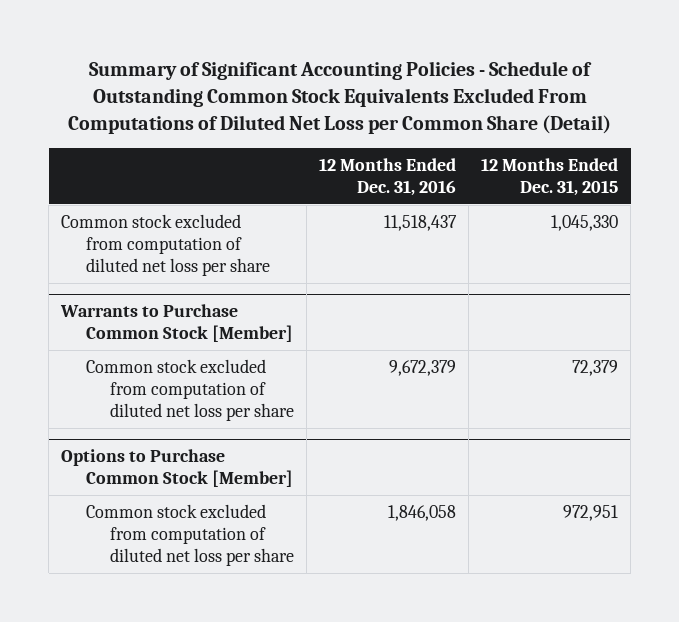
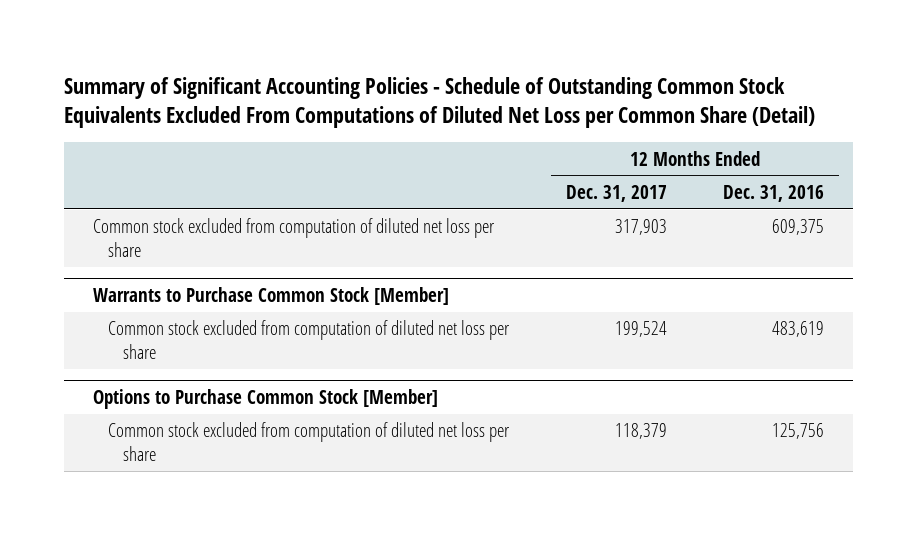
[481,157,619,196] 12 Months Ended Dec. 31, 2015 -> none
none -> [565,184,667,202] Dec. 31, 2017
[383,214,457,231] 11,518,437 -> [772,219,825,236] 609,375
[388,359,456,376] 9,672,379 -> [772,321,825,338] 483,619
[387,504,456,521] 1,846,058 -> [772,423,825,440] 125,756

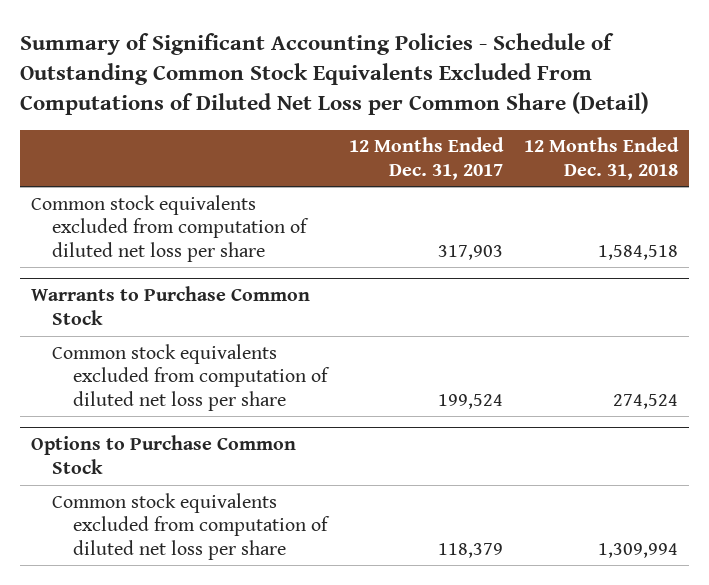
[723,184,825,202] Dec. 31, 2016 -> none
none -> [524,137,680,180] 12 Months Ended Dec. 31, 2018
[92,218,495,257] Common stock excluded from computation of diluted net loss per share -> [30,194,309,262] Common stock equivalents excluded from computation of diluted net loss per share
[92,287,449,306] Warrants to Purchase Common Stock [Member] -> [30,286,310,325] Warrants to Purchase Common Stock
[107,320,510,359] Common stock excluded from computation of diluted net loss per share -> [51,343,331,411] Common stock equivalents excluded from computation of diluted net loss per share
[92,389,438,410] Options to Purchase Common Stock [Member] -> [30,435,296,474] Options to Purchase Common Stock
[107,422,510,461] Common stock excluded from computation of diluted net loss per share -> [51,492,331,560] Common stock equivalents excluded from computation of diluted net loss per share

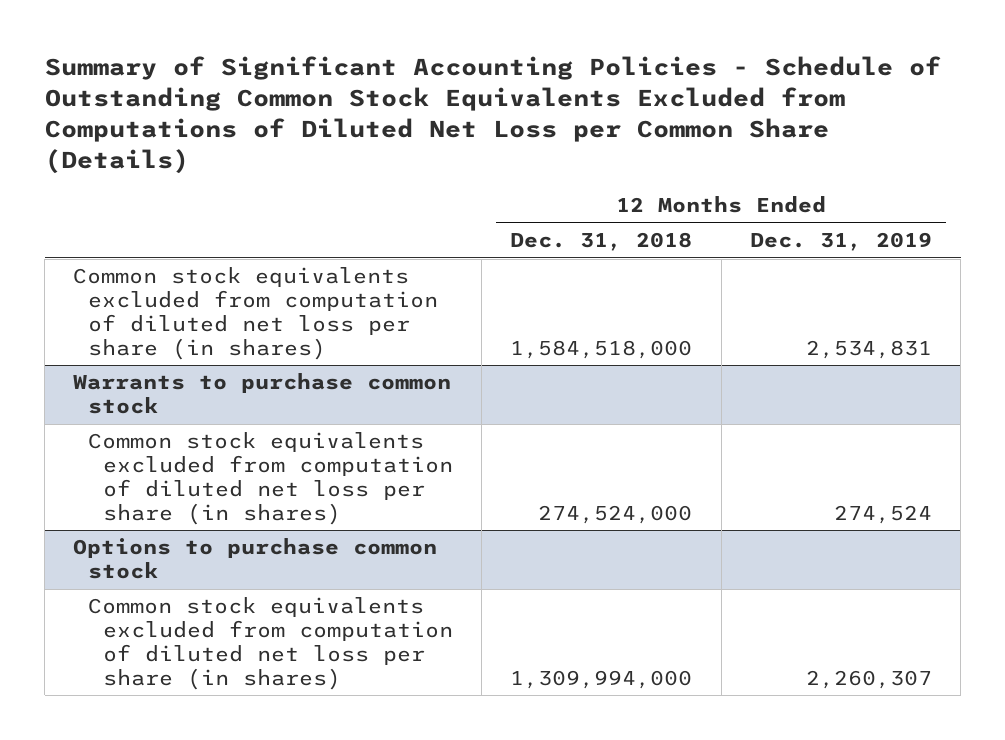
[19,33,649,116] Summary of Significant Accounting Policies - Schedule of Outstanding Common Stock Equivalents Excluded From Computations of Diluted Net Loss per Common Share (Detail) -> [44,56,941,175] Summary of Significant Accounting Policies - Schedule of Outstanding Common Stock Equivalents Excluded from Computations of Diluted Net Loss per Common Share (Details)
[348,137,504,180] 12 Months Ended Dec. 31, 2017 -> none
none -> [750,232,933,252] Dec. 31, 2019
[30,194,309,262] Common stock equivalents excluded from computation of diluted net loss per share -> [73,267,439,360] Common stock equivalents excluded from computation of diluted net loss per share (in shares)
[598,244,679,260] 1,584,518 -> [510,339,693,359] 1,584,518,000
[30,286,310,325] Warrants to Purchase Common Stock -> [73,373,452,415] Warrants to purchase common stock
[51,343,331,411] Common stock equivalents excluded from computation of diluted net loss per share -> [88,432,453,525] Common stock equivalents excluded from computation of diluted net loss per share (in shares)
[613,393,679,409] 274,524 -> [538,504,693,524] 274,524,000
[30,435,296,474] Options to Purchase Common Stock -> [73,538,438,580] Options to purchase common stock
[51,492,331,560] Common stock equivalents excluded from computation of diluted net loss per share -> [88,597,453,690] Common stock equivalents excluded from computation of diluted net loss per share (in shares)
[598,542,679,558] 1,309,994 -> [510,669,693,689] 1,309,994,000

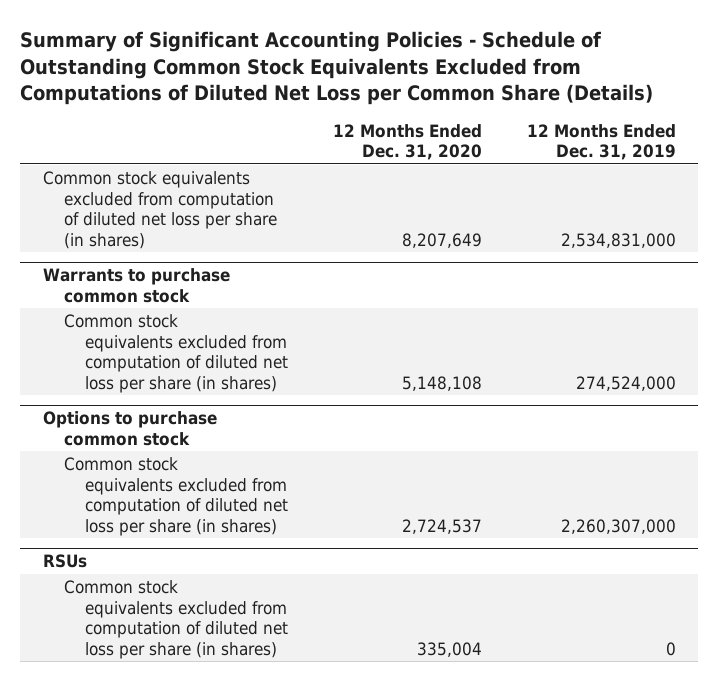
[510,232,693,252] Dec. 31, 2018 -> none
none -> [332,123,482,161] 12 Months Ended Dec. 31, 2020
[806,339,933,359] 2,534,831 -> [560,233,676,249] 2,534,831,000
[834,504,933,524] 274,524 -> [575,376,676,392] 274,524,000
[806,669,933,689] 2,260,307 -> [560,519,676,535] 2,260,307,000
none -> [42,554,87,569] RSUs
none -> [63,579,288,660] Common stock equivalents excluded from computation of diluted net loss per share (in shares)

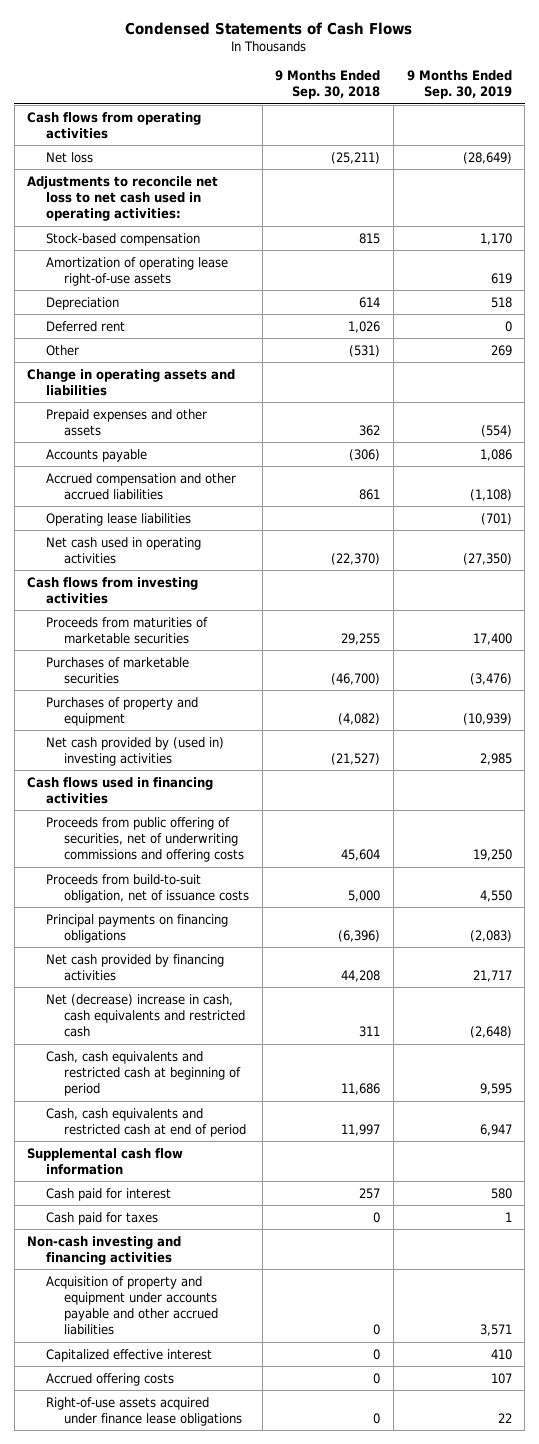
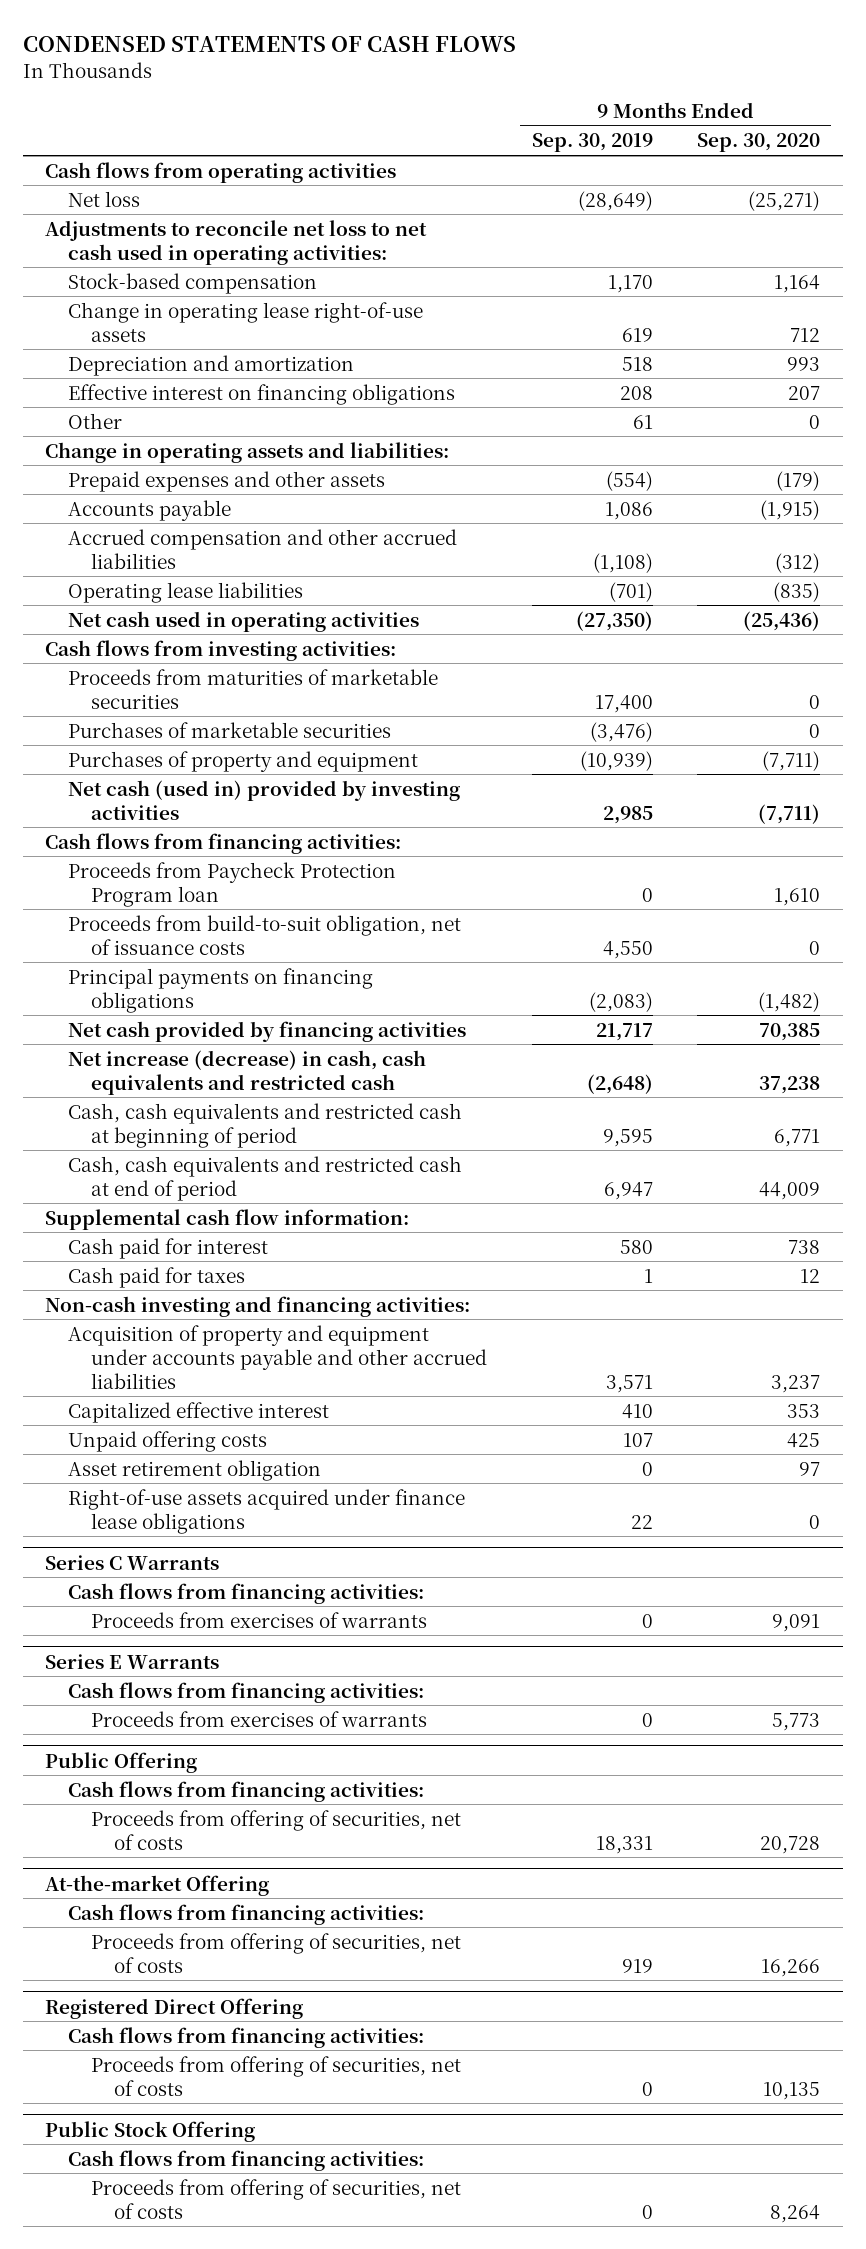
[125,21,413,35] Condensed Statements of Cash Flows -> [23,36,517,53] CONDENSED STATEMENTS OF CASH FLOWS
[275,70,381,100] 9 Months Ended Sep. 30, 2018 -> none
none -> [697,133,821,153] Sep. 30, 2020
[45,320,125,332] Deferred rent -> none
[45,256,228,286] Amortization of operating lease right-of-use assets -> [68,301,424,342] Change in operating lease right-of-use assets
[45,296,119,310] Depreciation -> [68,354,355,376] Depreciation and amortization
none -> [68,383,456,405] Effective interest on financing obligations
[490,344,512,356] 269 -> [632,414,653,429] 61
[27,368,236,396] Change in operating assets and liabilities -> [45,441,450,463] Change in operating assets and liabilities:
[27,576,199,604] Cash flows from investing activities -> [45,639,397,661] Cash flows from investing activities:
[45,816,245,863] Proceeds from public offering of securities, net of underwriting commissions and offering costs -> none
[45,736,224,766] Net cash provided by (used in) investing activities -> [68,779,461,820] Net cash (used in) provided by investing activities
[27,776,214,804] Cash flows used in financing activities -> [45,832,402,854] Cash flows from financing activities:
none -> [68,861,397,907] Proceeds from Paycheck Protection Program loan
[45,993,246,1038] Net (decrease) increase in cash, cash equivalents and restricted cash -> [68,1049,427,1095] Net increase (decrease) in cash, cash equivalents and restricted cash
[27,1147,184,1175] Supplemental cash flow information -> [45,1208,410,1230] Supplemental cash flow information:
[27,1235,182,1265] Non-cash investing and financing activities -> [45,1295,471,1317] Non-cash investing and financing activities:
[45,1372,174,1386] Accrued offering costs -> [68,1430,268,1452] Unpaid offering costs
none -> [68,1459,322,1481] Asset retirement obligation
none -> [45,1554,220,1570] Series C Warrants
none -> [68,1582,425,1604] Cash flows from financing activities:
none -> [91,1611,428,1628] Proceeds from exercises of warrants
none -> [45,1653,220,1669] Series E Warrants
none -> [68,1681,425,1703] Cash flows from financing activities:
none -> [91,1710,428,1727] Proceeds from exercises of warrants
none -> [45,1751,198,1773] Public Offering
none -> [68,1780,425,1802] Cash flows from financing activities:
none -> [91,1809,462,1850] Proceeds from offering of securities, net of costs
none -> [45,1874,270,1896] At-the-market Offering
none -> [68,1903,425,1925] Cash flows from financing activities:
none -> [91,1932,462,1973] Proceeds from offering of securities, net of costs
none -> [45,1997,304,2019] Registered Direct Offering
none -> [68,2026,425,2048] Cash flows from financing activities:
none -> [91,2055,462,2096] Proceeds from offering of securities, net of costs
none -> [45,2120,256,2142] Public Stock Offering
none -> [68,2149,425,2171] Cash flows from financing activities:
none -> [91,2178,462,2219] Proceeds from offering of securities, net of costs

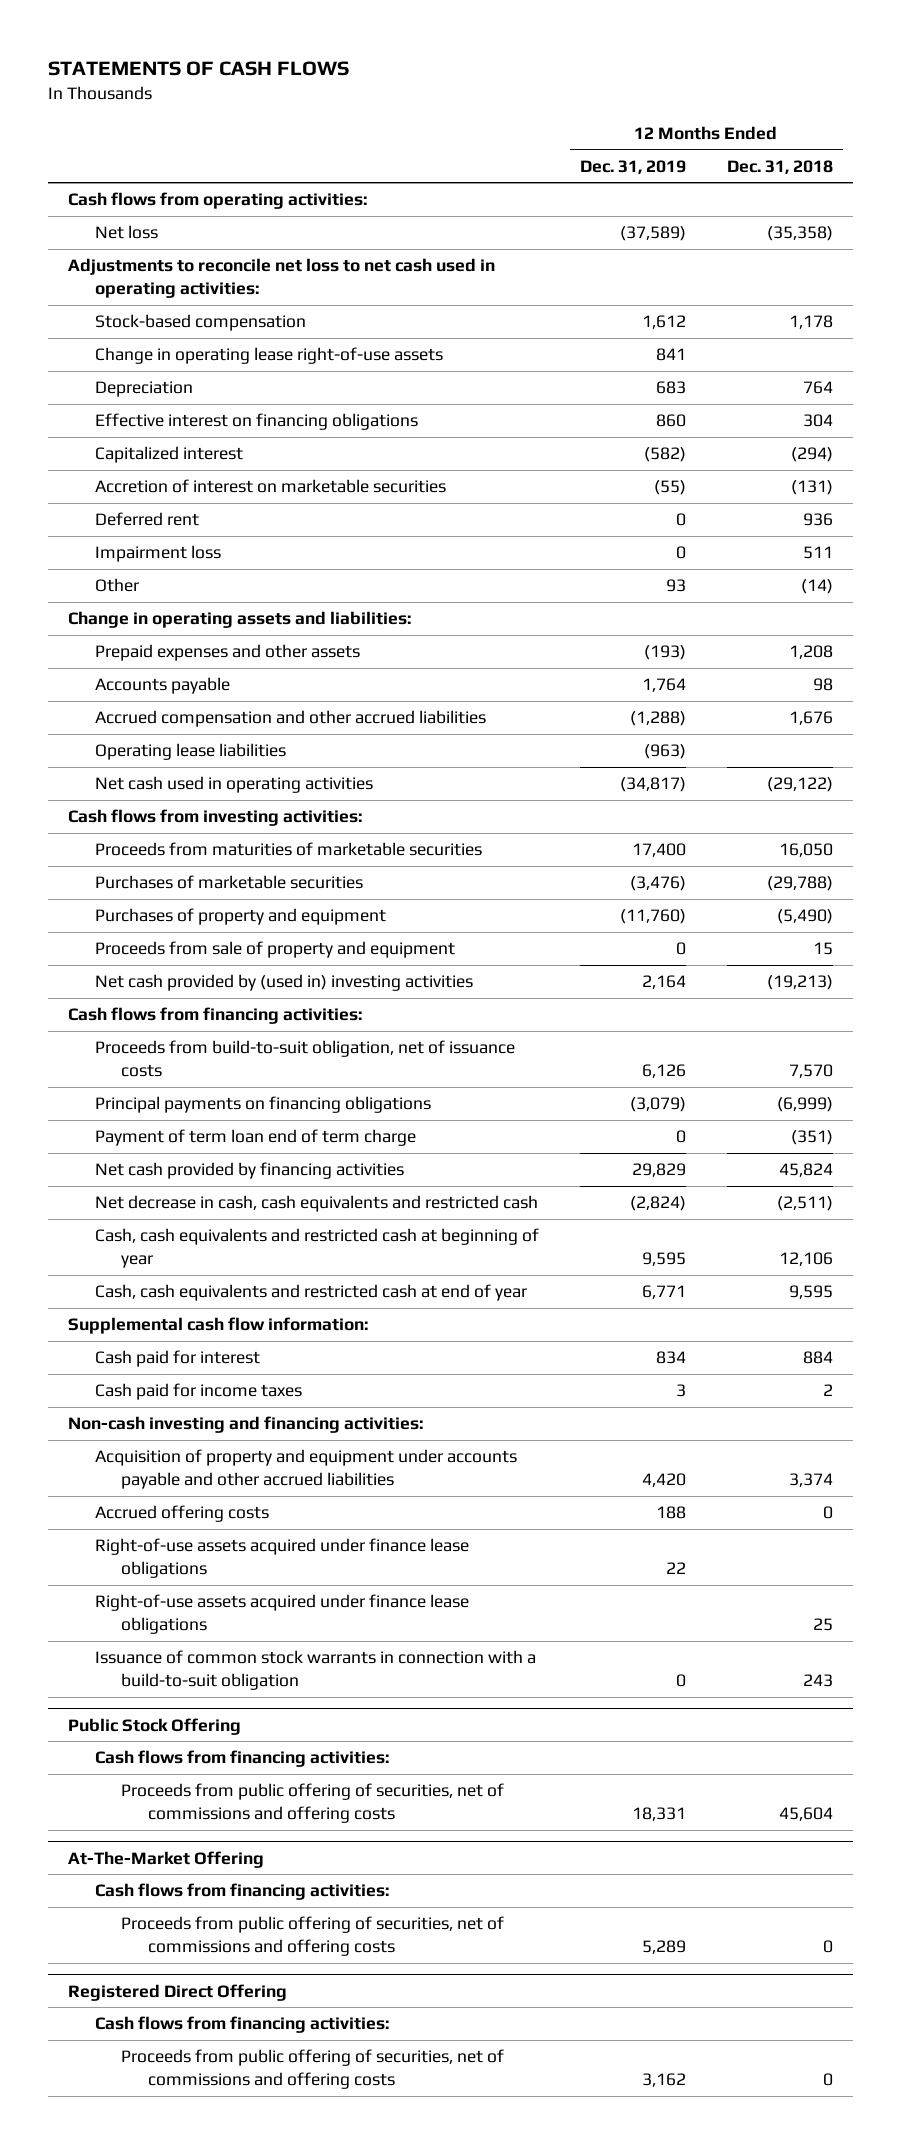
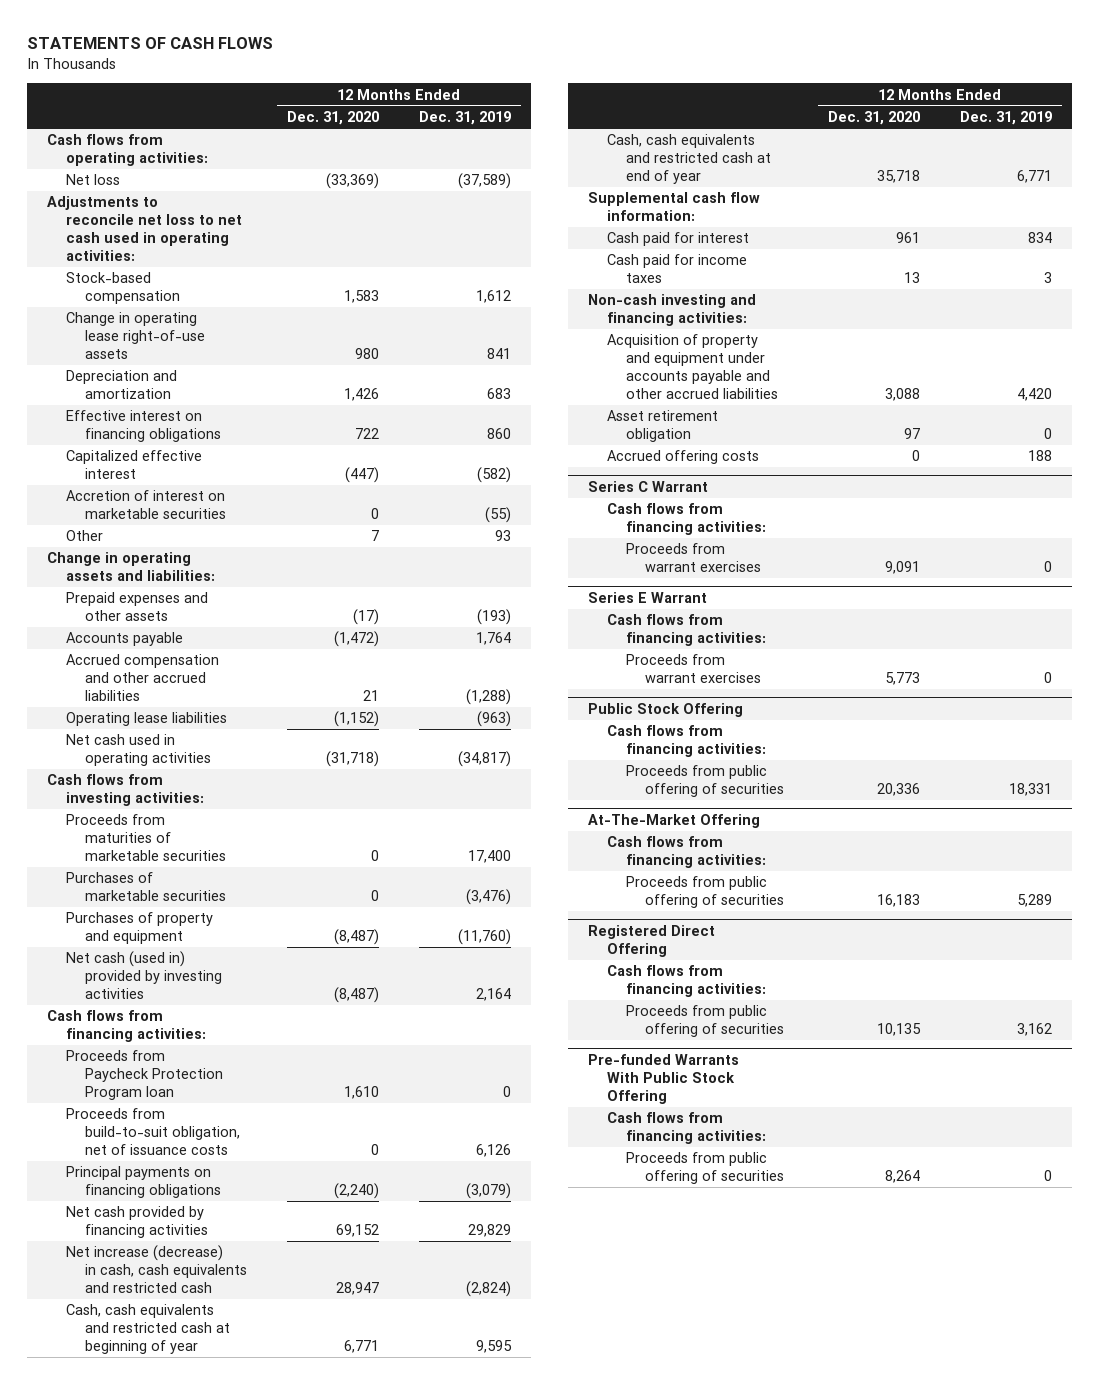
[726,159,833,174] Dec. 31, 2018 -> none
none -> [287,111,380,126] Dec. 31, 2020
[94,381,193,398] Depreciation -> [65,370,177,400] Depreciation and amortization
[94,446,243,464] Capitalized interest -> [65,450,202,480] Capitalized effective interest
[94,512,199,527] Deferred rent -> none
[94,545,221,563] Impairment loss -> none
[94,941,455,959] Proceeds from sale of property and equipment -> none
[94,974,473,992] Net cash provided by (used in) investing activities -> [65,951,222,999] Net cash (used in) provided by investing activities
none -> [65,1050,223,1100] Proceeds from Paycheck Protection Program loan
[94,1129,416,1147] Payment of term loan end of term charge -> none
[94,1195,538,1213] Net decrease in cash, cash equivalents and restricted cash -> [65,1245,247,1293] Net increase (decrease) in cash, cash equivalents and restricted cash
none -> [606,410,718,443] Asset retirement obligation
[94,1538,469,1579] Right-of-use assets acquired under finance lease obligations -> none
[94,1594,469,1635] Right-of-use assets acquired under finance lease obligations -> none
[94,1650,536,1691] Issuance of common stock warrants in connection with a build-to-suit obligation -> none
none -> [587,481,708,493] Series C Warrant
none -> [606,503,766,536] Cash flows from financing activities:
none -> [625,543,761,573] Proceeds from warrant exercises
none -> [587,592,707,604] Series E Warrant
none -> [606,614,766,647] Cash flows from financing activities:
none -> [625,654,761,684] Proceeds from warrant exercises
[121,1783,505,1824] Proceeds from public offering of securities, net of commissions and offering costs -> [625,765,784,798] Proceeds from public offering of securities
[121,1916,505,1957] Proceeds from public offering of securities, net of commissions and offering costs -> [625,876,784,909] Proceeds from public offering of securities
[121,2049,505,2090] Proceeds from public offering of securities, net of commissions and offering costs -> [625,1005,784,1038] Proceeds from public offering of securities
none -> [587,1054,739,1104] Pre-funded Warrants With Public Stock Offering
none -> [606,1112,766,1145] Cash flows from financing activities:
none -> [625,1152,784,1185] Proceeds from public offering of securities

